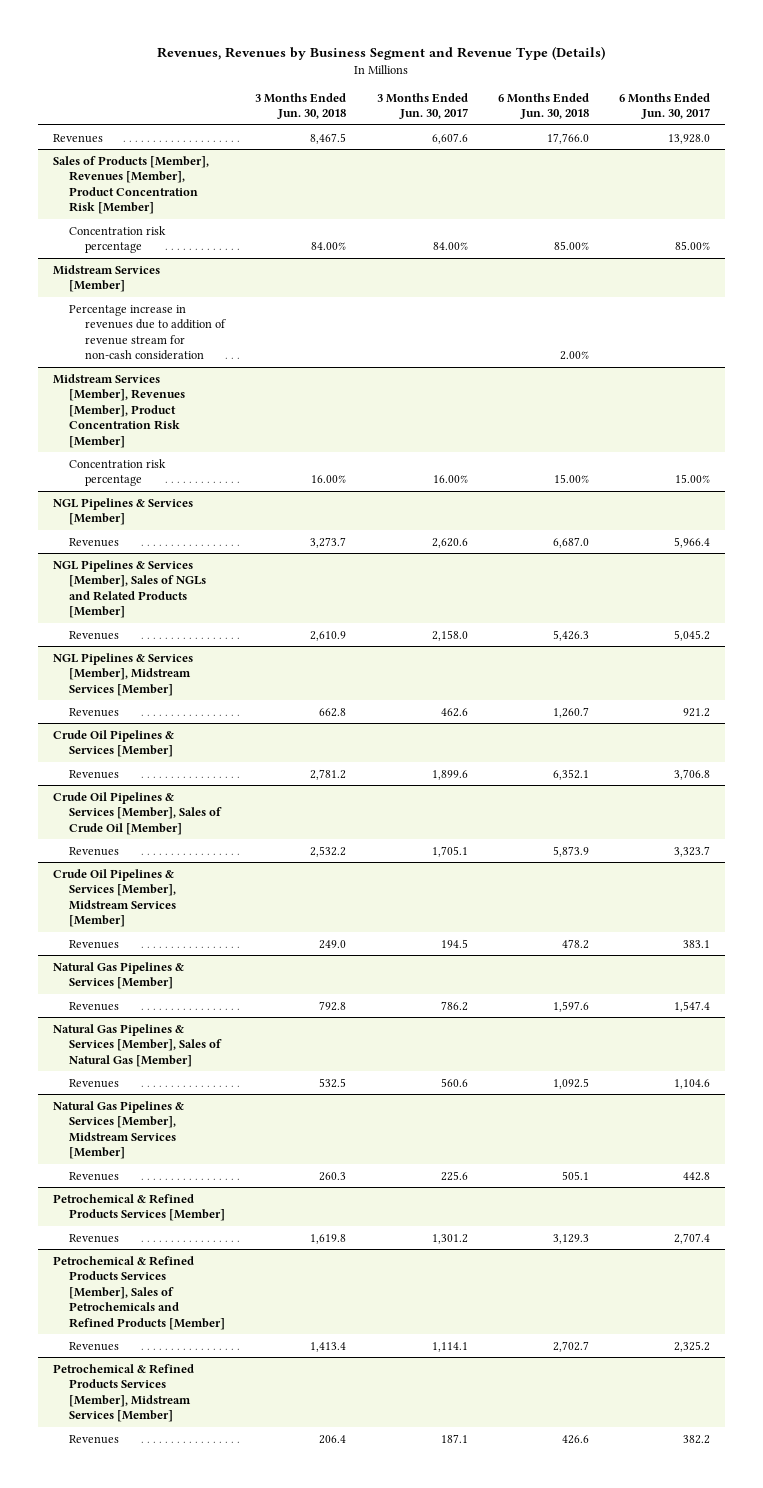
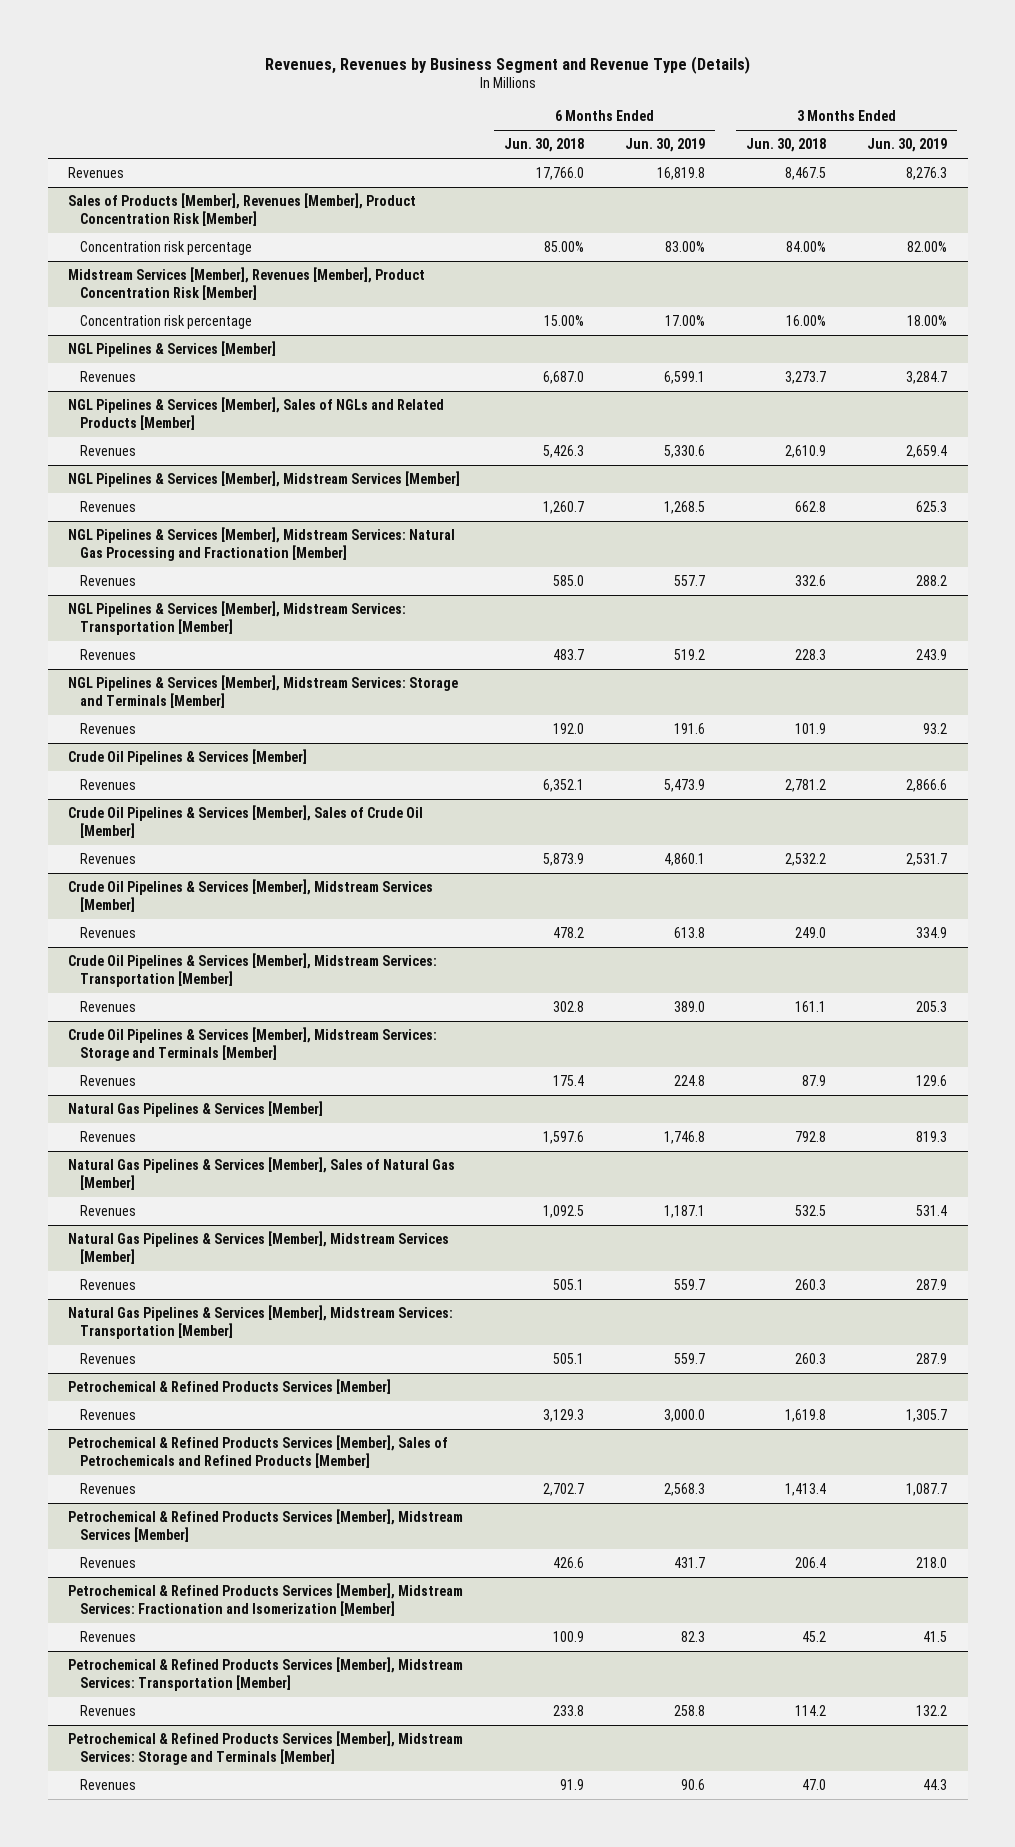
[376,92,468,120] 3 Months Ended Jun. 30, 2017 -> none
[619,92,711,120] 6 Months Ended Jun. 30, 2017 -> none
none -> [625,138,706,153] Jun. 30, 2019
none -> [867,138,948,153] Jun. 30, 2019
[52,264,160,293] Midstream Services [Member] -> none
[69,304,227,361] Percentage increase in revenues due to addition of revenue stream for non-cash consideration -> none
none -> [68,526,456,561] NGL Pipelines & Services [Member], Midstream Services: Natural Gas Processing and Fractionation [Member]
none -> [80,574,137,586] Revenues
none -> [68,600,407,635] NGL Pipelines & Services [Member], Midstream Services: Transportation [Member]
none -> [80,648,137,660] Revenues
none -> [68,674,459,708] NGL Pipelines & Services [Member], Midstream Services: Storage and Terminals [Member]
none -> [80,722,137,734] Revenues
none -> [68,952,438,987] Crude Oil Pipelines & Services [Member], Midstream Services: Transportation [Member]
none -> [80,1000,137,1012] Revenues
none -> [68,1026,438,1061] Crude Oil Pipelines & Services [Member], Midstream Services: Storage and Terminals [Member]
none -> [80,1074,137,1086] Revenues
none -> [68,1304,454,1339] Natural Gas Pipelines & Services [Member], Midstream Services: Transportation [Member]
none -> [80,1352,137,1364] Revenues
none -> [68,1582,464,1616] Petrochemical & Refined Products Services [Member], Midstream Services: Fractionation and Isomerization [Member]
none -> [80,1630,137,1642] Revenues
none -> [68,1656,464,1691] Petrochemical & Refined Products Services [Member], Midstream Services: Transportation [Member]
none -> [80,1704,137,1716] Revenues
none -> [68,1730,464,1765] Petrochemical & Refined Products Services [Member], Midstream Services: Storage and Terminals [Member]
none -> [80,1778,137,1790] Revenues

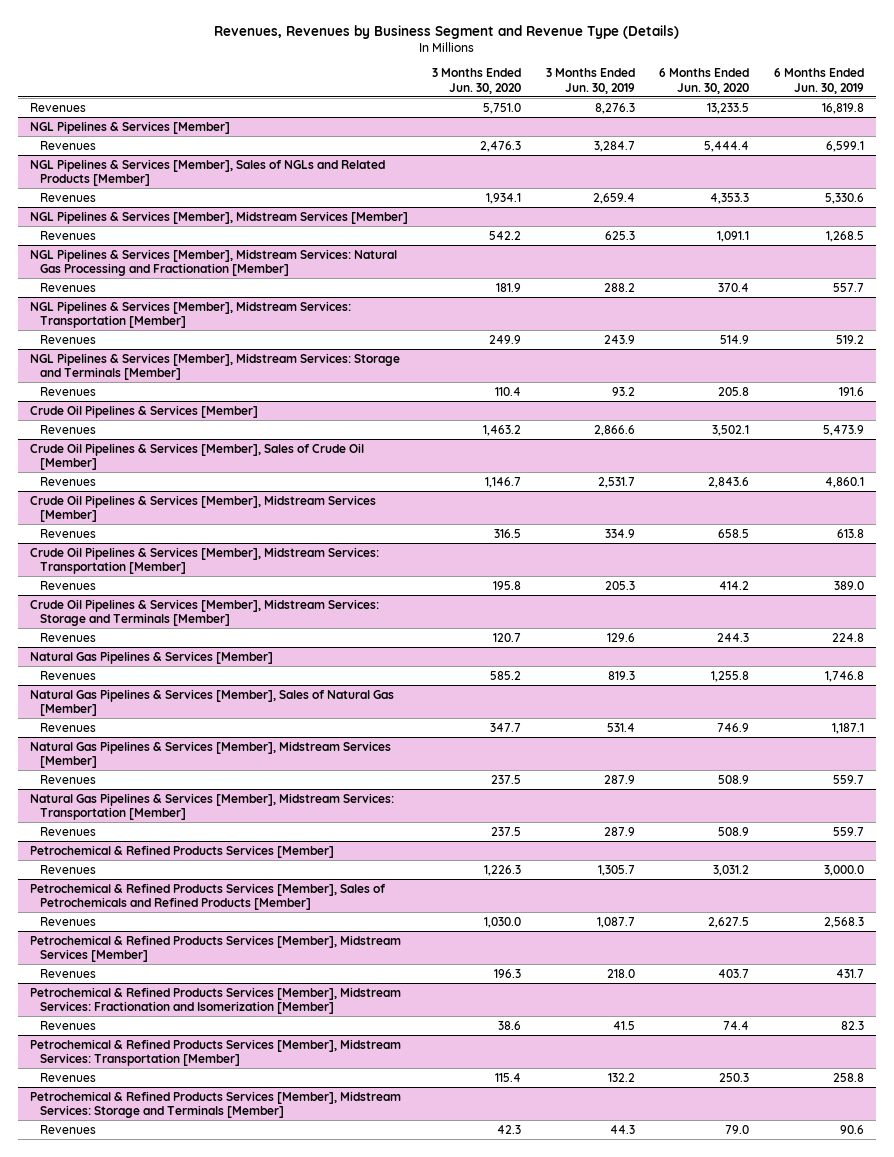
[504,138,585,153] Jun. 30, 2018 -> none
[746,138,827,153] Jun. 30, 2018 -> none
none -> [432,68,522,94] 3 Months Ended Jun. 30, 2020
none -> [659,68,750,94] 6 Months Ended Jun. 30, 2020
[68,192,417,226] Sales of Products [Member], Revenues [Member], Product Concentration Risk [Member] -> none
[80,240,253,255] Concentration risk percentage -> none
[68,266,426,300] Midstream Services [Member], Revenues [Member], Product Concentration Risk [Member] -> none
[80,314,253,329] Concentration risk percentage -> none

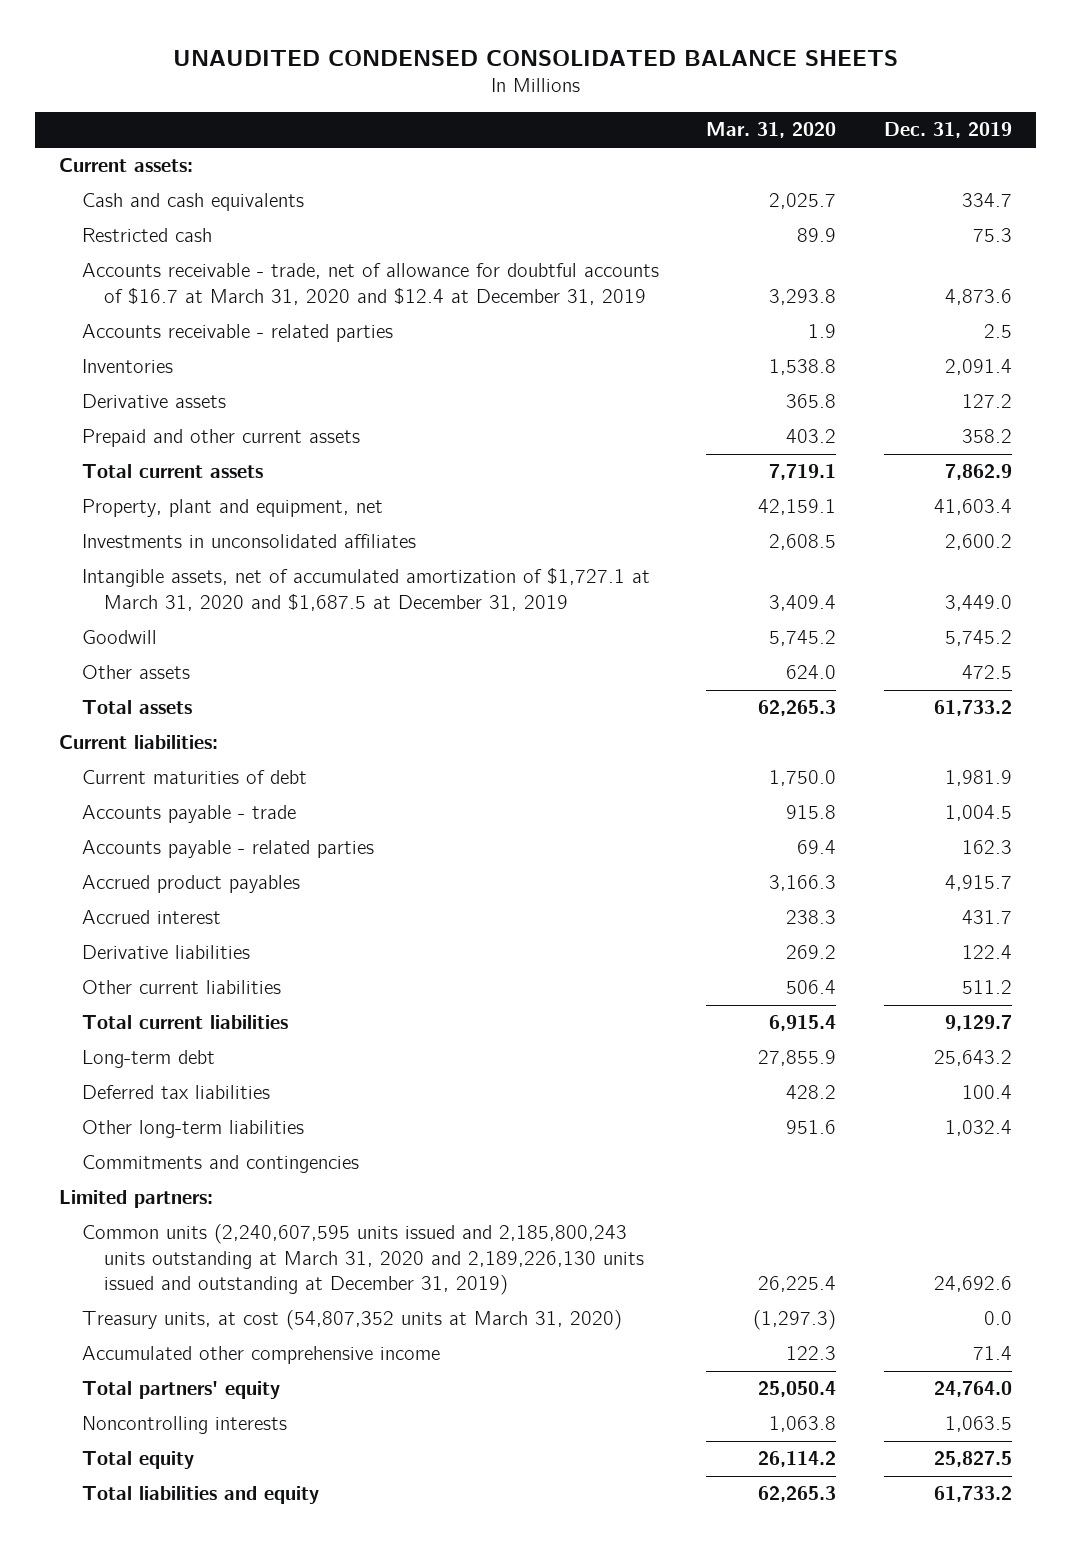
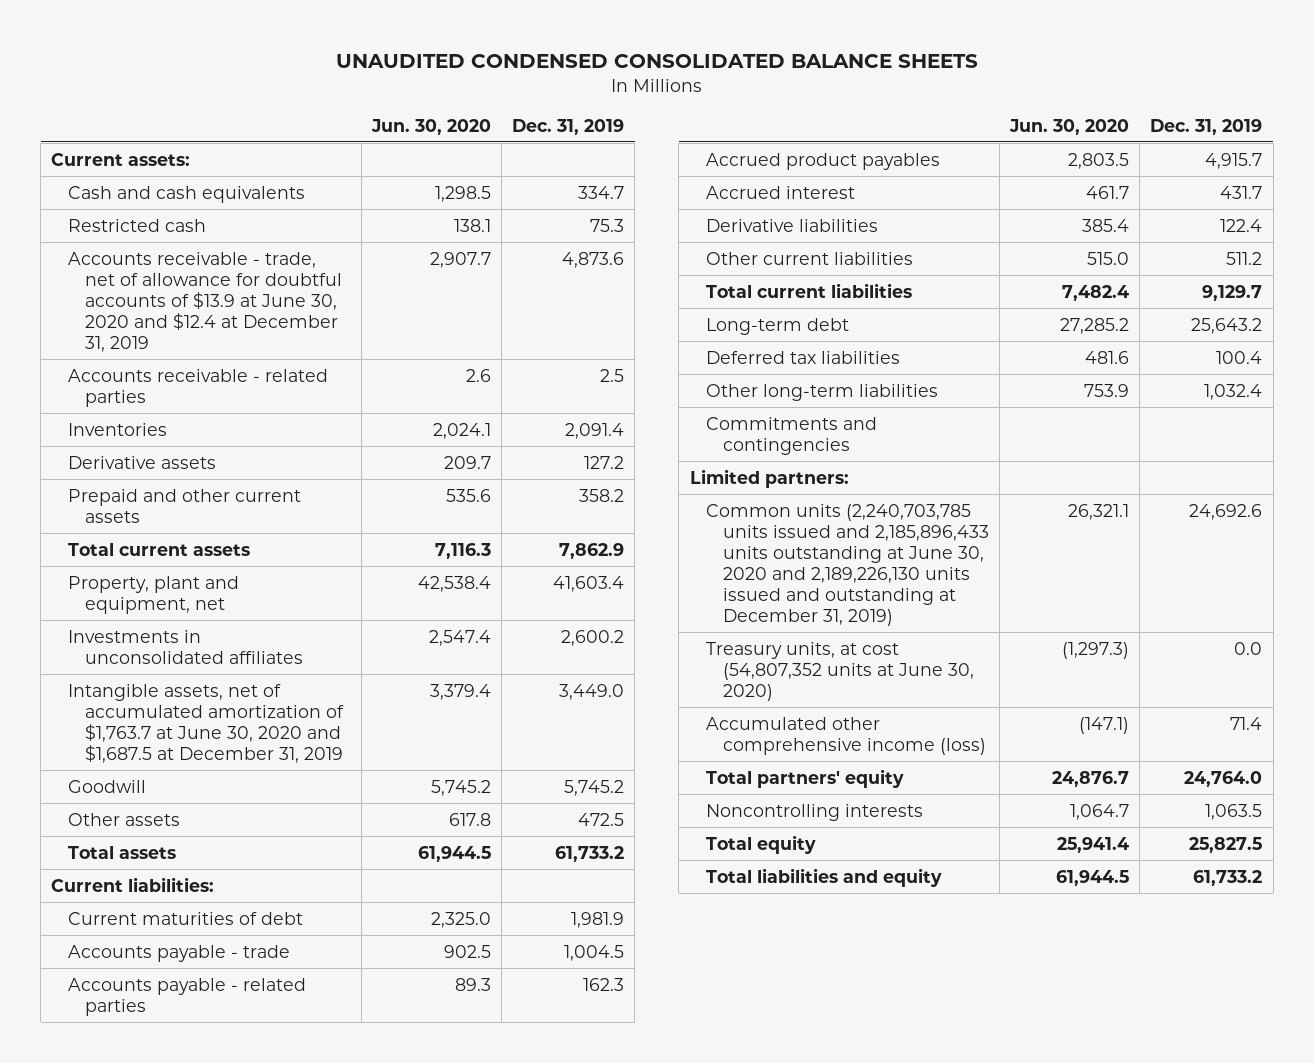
[706,122,837,139] Mar. 31, 2020 -> none
none -> [370,118,491,135] Jun. 30, 2020
[81,263,659,305] Accounts receivable - trade, net of allowance for doubtful accounts of $16.7 at March 31, 2020 and $12.4 at December 31, 2019 -> [67,251,342,353] Accounts receivable - trade, net of allowance for doubtful accounts of $13.9 at June 30, 2020 and $12.4 at December 31, 2019
[81,568,650,611] Intangible assets, net of accumulated amortization of $1,727.1 at March 31, 2020 and $1,687.5 at December 31, 2019 -> [67,683,344,763] Intangible assets, net of accumulated amortization of $1,763.7 at June 30, 2020 and $1,687.5 at December 31, 2019
[81,1224,644,1296] Common units (2,240,607,595 units issued and 2,185,800,243 units outstanding at March 31, 2020 and 2,189,226,130 units issued and outstanding at December 31, 2019) -> [706,503,989,627] Common units (2,240,703,785 units issued and 2,185,896,433 units outstanding at June 30, 2020 and 2,189,226,130 units issued and outstanding at December 31, 2019)
[81,1310,622,1331] Treasury units, at cost (54,807,352 units at March 31, 2020) -> [706,641,974,701] Treasury units, at cost (54,807,352 units at June 30, 2020)
[81,1346,440,1365] Accumulated other comprehensive income -> [706,716,986,755] Accumulated other comprehensive income (loss)

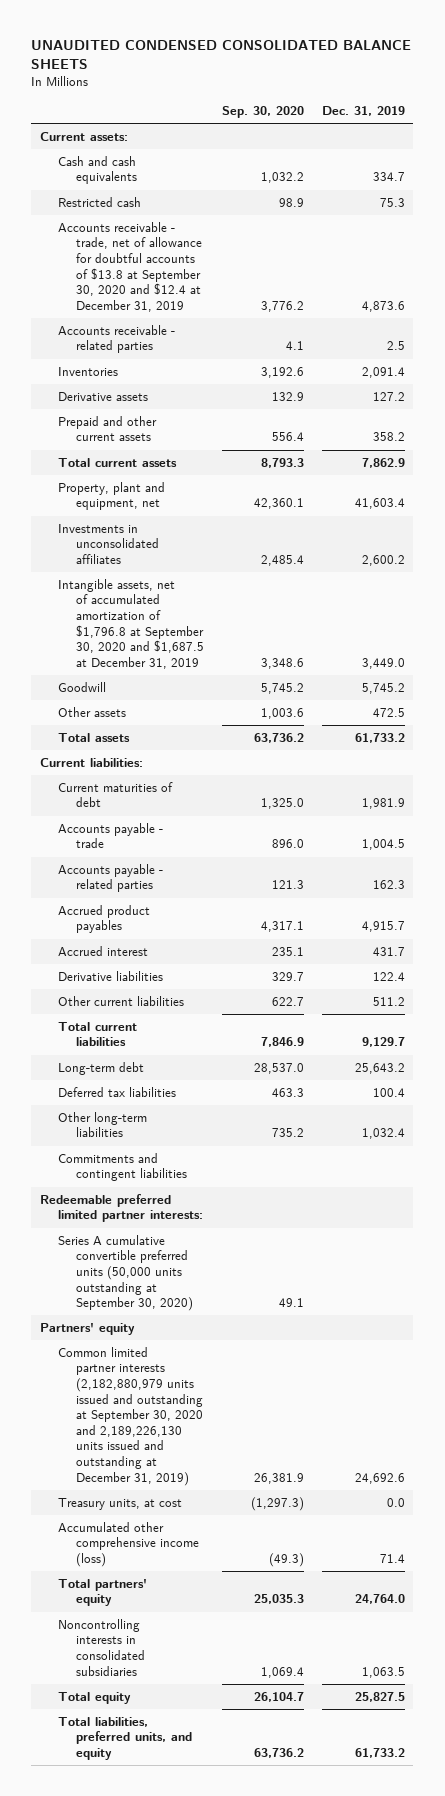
[370,118,491,135] Jun. 30, 2020 -> none
none -> [221,106,304,119] Sep. 30, 2020
[67,251,342,353] Accounts receivable - trade, net of allowance for doubtful accounts of $13.9 at June 30, 2020 and $12.4 at December 31, 2019 -> [58,221,203,312] Accounts receivable - trade, net of allowance for doubtful accounts of $13.8 at September 30, 2020 and $12.4 at December 31, 2019
[67,683,344,763] Intangible assets, net of accumulated amortization of $1,763.7 at June 30, 2020 and $1,687.5 at December 31, 2019 -> [58,578,205,669] Intangible assets, net of accumulated amortization of $1,796.8 at September 30, 2020 and $1,687.5 at December 31, 2019
[689,468,849,488] Limited partners: -> none
[706,641,974,701] Treasury units, at cost (54,807,352 units at June 30, 2020) -> none
[706,416,878,455] Commitments and contingencies -> [58,1152,188,1182] Commitments and contingent liabilities
none -> [40,1193,204,1223] Redeemable preferred limited partner interests:
none -> [58,1234,194,1312] Series A cumulative convertible preferred units (50,000 units outstanding at September 30, 2020)
none -> [40,1322,136,1335] Partners' equity
[706,503,989,627] Common units (2,240,703,785 units issued and 2,185,896,433 units outstanding at June 30, 2020 and 2,189,226,130 units issued and outstanding at December 31, 2019) -> [58,1346,204,1486] Common limited partner interests (2,182,880,979 units issued and outstanding at September 30, 2020 and 2,189,226,130 units issued and outstanding at December 31, 2019)
none -> [58,1497,183,1510] Treasury units, at cost
[706,803,924,821] Noncontrolling interests -> [58,1618,146,1676] Noncontrolling interests in consolidated subsidiaries
[706,867,943,887] Total liabilities and equity -> [58,1716,193,1760] Total liabilities, preferred units, and equity

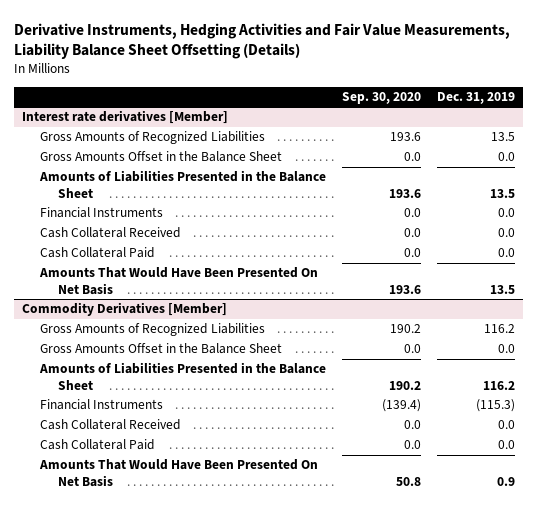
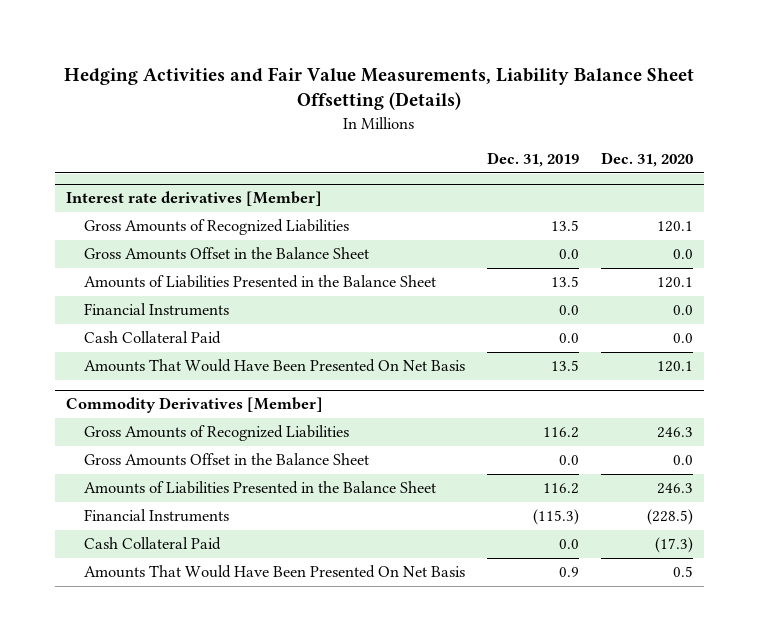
[14,22,511,60] Derivative Instruments, Hedging Activities and Fair Value Measurements, Liability Balance Sheet Offsetting (Details) -> [64,66,695,111] Hedging Activities and Fair Value Measurements, Liability Balance Sheet Offsetting (Details)
[341,91,421,104] Sep. 30, 2020 -> none
none -> [601,152,694,168] Dec. 31, 2020
[40,227,182,239] Cash Collateral Received -> none
[40,419,182,431] Cash Collateral Received -> none

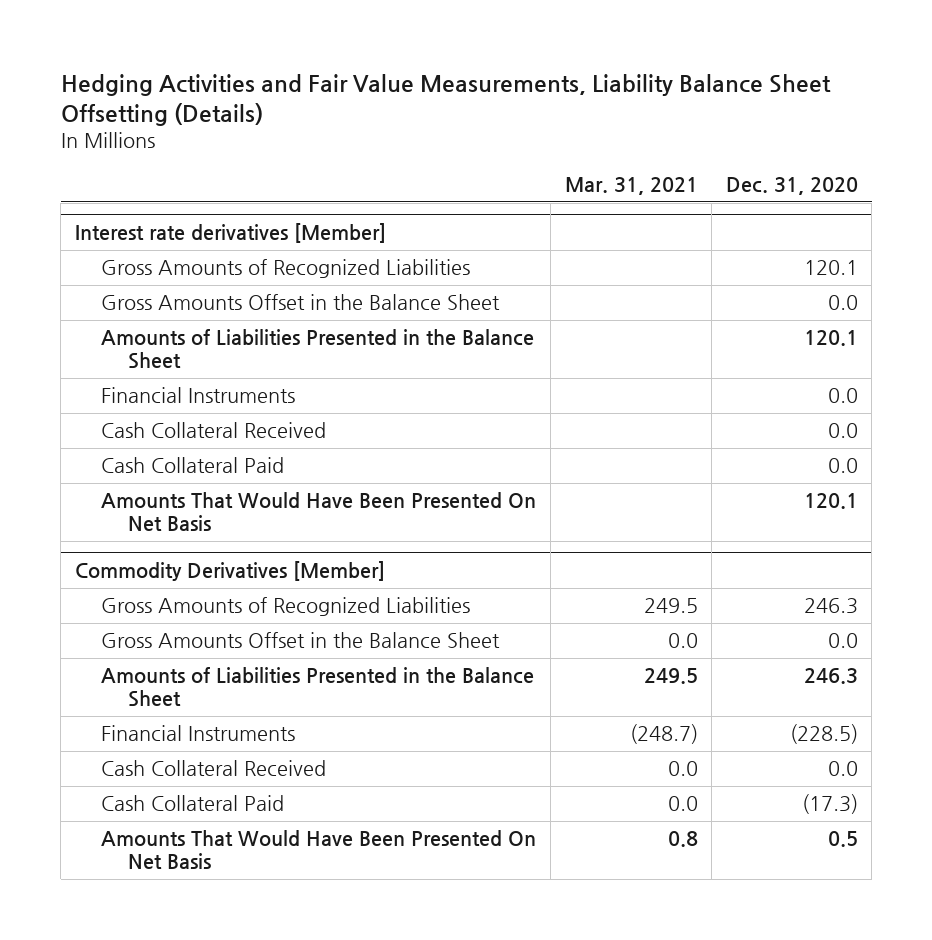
[487,152,580,168] Dec. 31, 2019 -> none
none -> [564,177,698,196] Mar. 31, 2021
none -> [101,422,327,439] Cash Collateral Received
none -> [101,760,327,777] Cash Collateral Received

